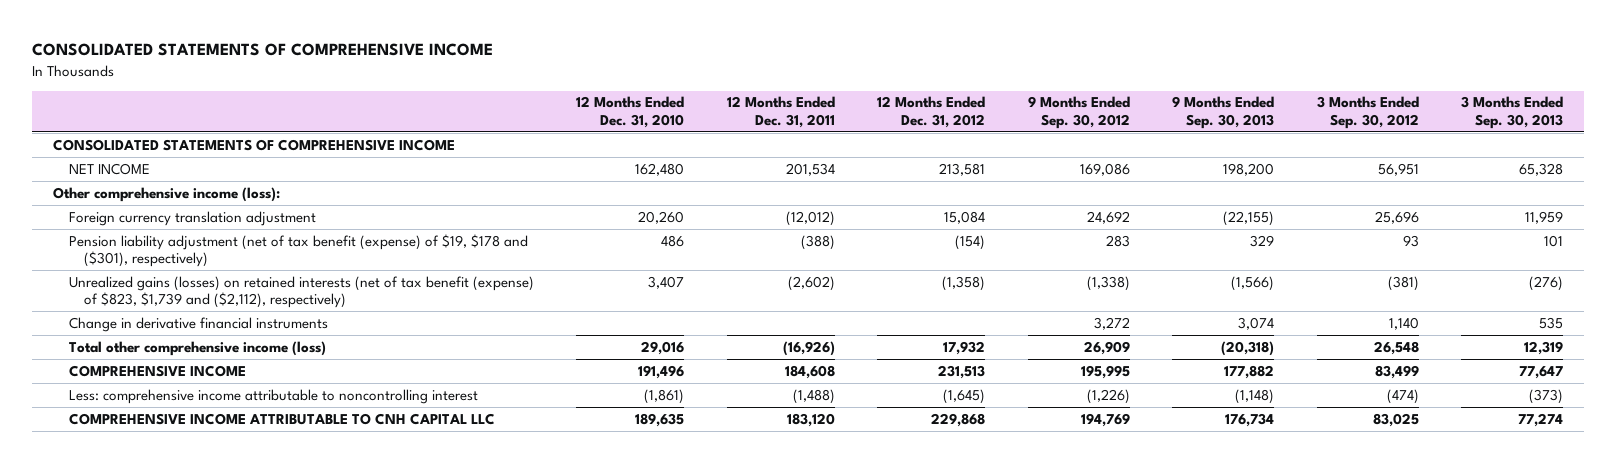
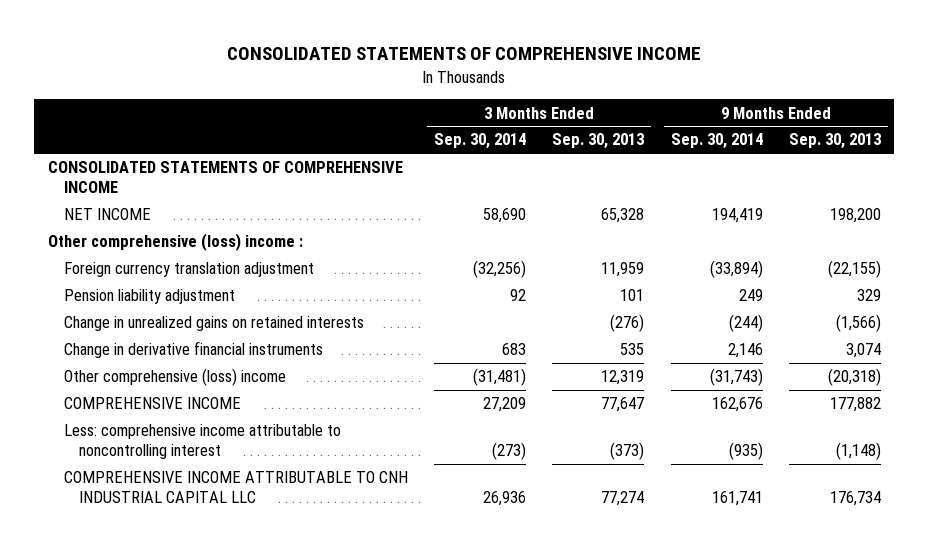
[576,96,685,128] 12 Months Ended Dec. 31, 2010 -> none
[726,96,835,128] 12 Months Ended Dec. 31, 2011 -> none
[877,96,986,128] 12 Months Ended Dec. 31, 2012 -> none
[1027,96,1130,129] 9 Months Ended Sep. 30, 2012 -> none
[1316,96,1419,129] 3 Months Ended Sep. 30, 2012 -> none
none -> [433,133,526,150] Sep. 30, 2014
none -> [670,133,763,150] Sep. 30, 2014
[53,186,281,202] Other comprehensive income (loss): -> [47,233,303,252] Other comprehensive (loss) income :
[68,233,528,268] Pension liability adjustment (net of tax benefit (expense) of $19, $178 and ($301), respectively) -> [63,289,235,305] Pension liability adjustment
[68,275,534,309] Unrealized gains (losses) on retained interests (net of tax benefit (expense) of $823, $1,739 and ($2,112), respectively) -> [63,316,364,332] Change in unrealized gains on retained interests
[68,340,326,356] Total other comprehensive income (loss) -> [63,368,286,387] Other comprehensive (loss) income
[68,412,495,425] COMPREHENSIVE INCOME ATTRIBUTABLE TO CNH CAPITAL LLC -> [63,471,408,504] COMPREHENSIVE INCOME ATTRIBUTABLE TO CNH INDUSTRIAL CAPITAL LLC

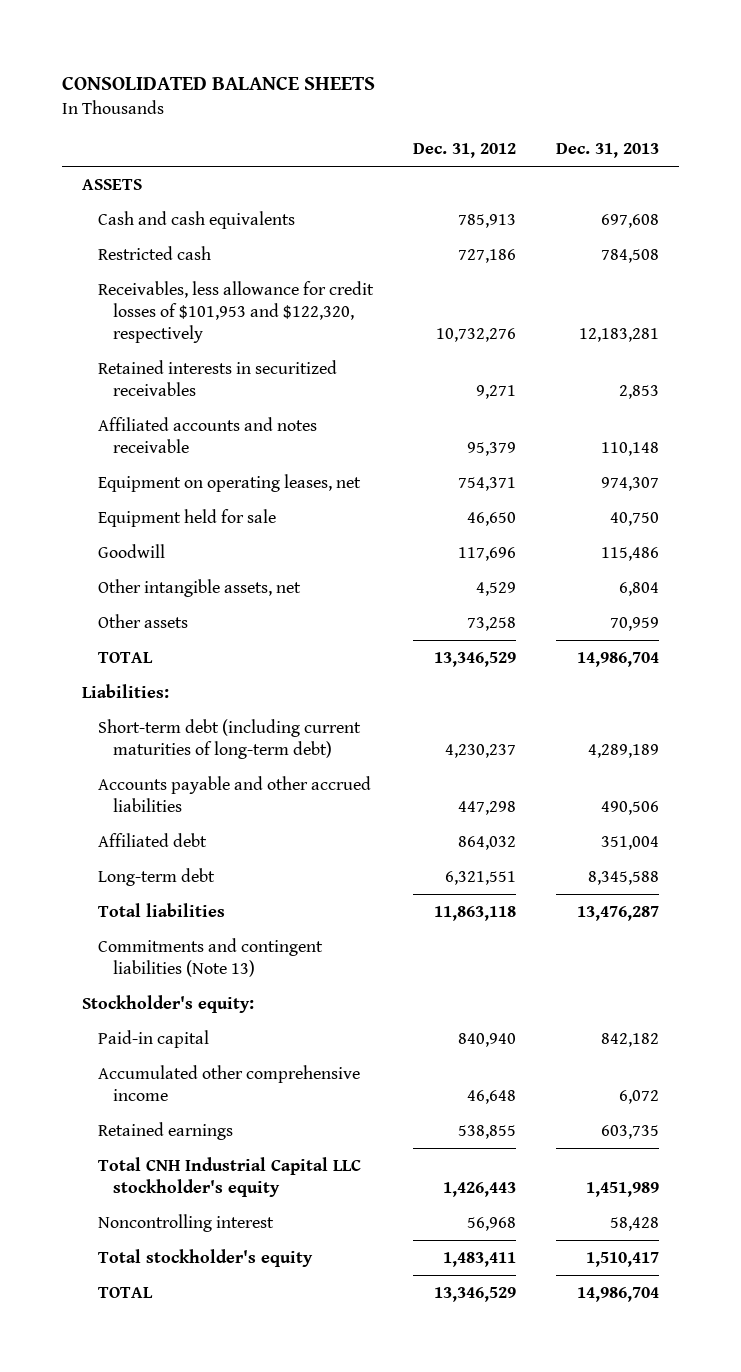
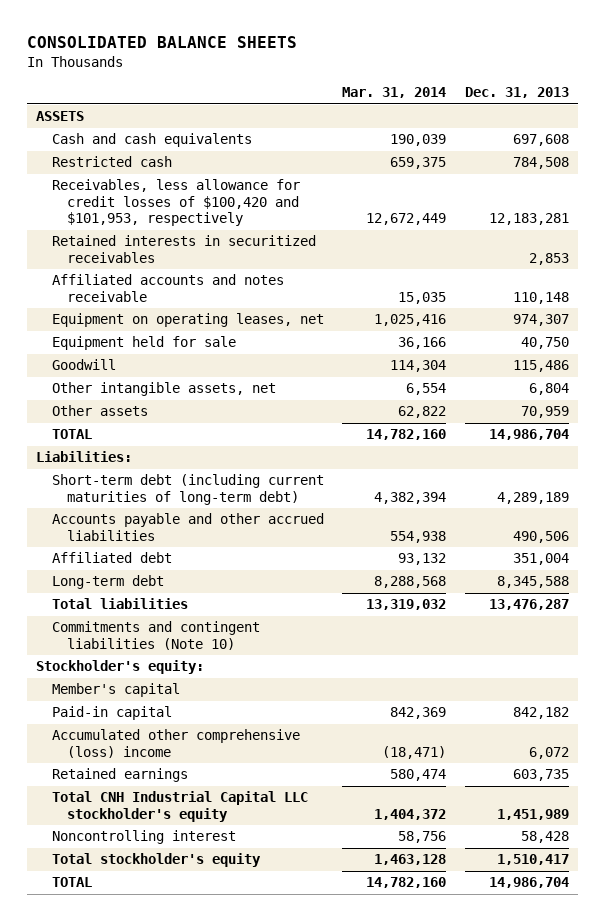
[412,143,516,159] Dec. 31, 2012 -> none
none -> [342,87,447,99] Mar. 31, 2014
[97,281,374,344] Receivables, less allowance for credit losses of $101,953 and $122,320, respectively -> [51,179,300,227] Receivables, less allowance for credit losses of $100,420 and $101,953, respectively
[97,938,323,978] Commitments and contingent liabilities (Note 13) -> [51,621,260,650] Commitments and contingent liabilities (Note 10)
none -> [51,683,180,698] Member's capital
[97,1065,360,1102] Accumulated other comprehensive income -> [51,729,300,758] Accumulated other comprehensive (loss) income

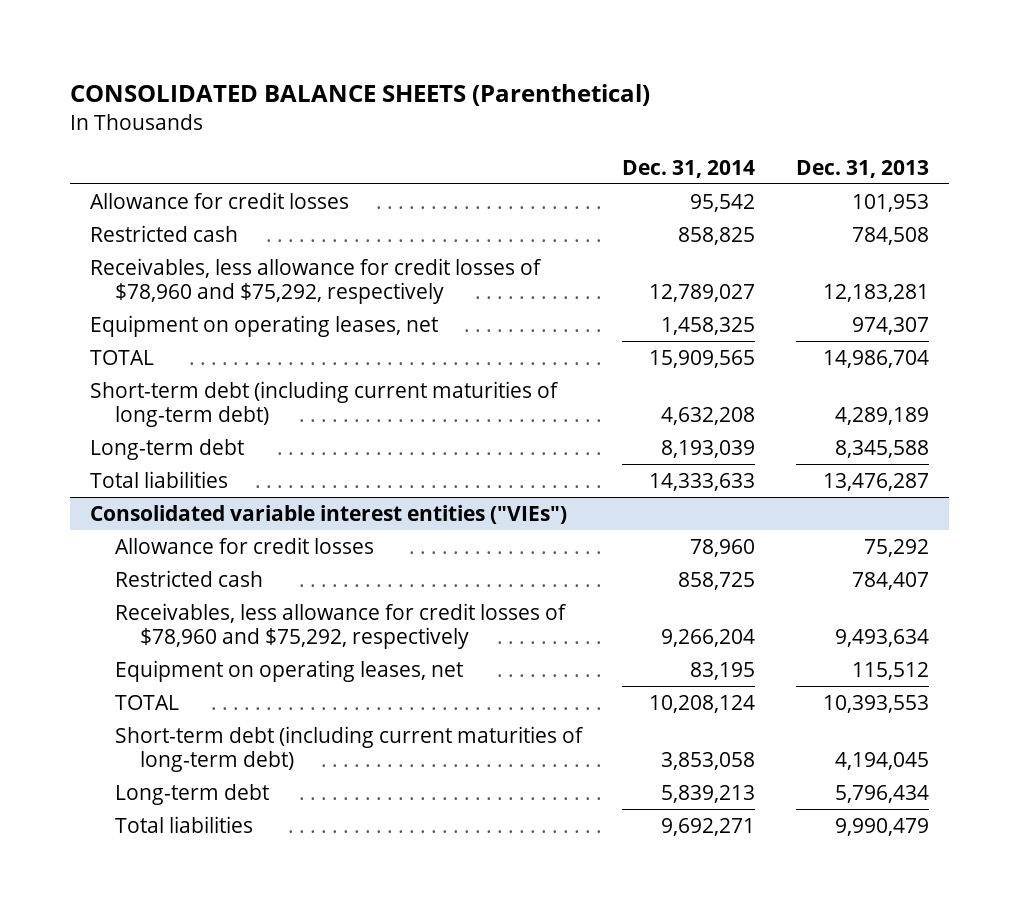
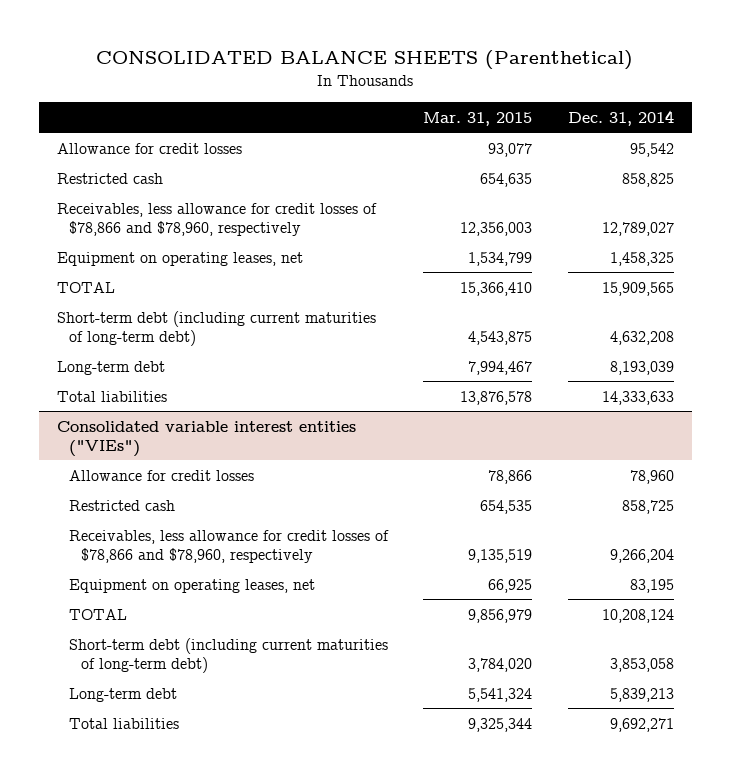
[795,159,929,178] Dec. 31, 2013 -> none
none -> [423,111,533,126] Mar. 31, 2015
[90,257,543,305] Receivables, less allowance for credit losses of $78,960 and $75,292, respectively -> [56,202,377,236] Receivables, less allowance for credit losses of $78,866 and $78,960, respectively
[115,602,568,650] Receivables, less allowance for credit losses of $78,960 and $75,292, respectively -> [69,529,390,563] Receivables, less allowance for credit losses of $78,866 and $78,960, respectively

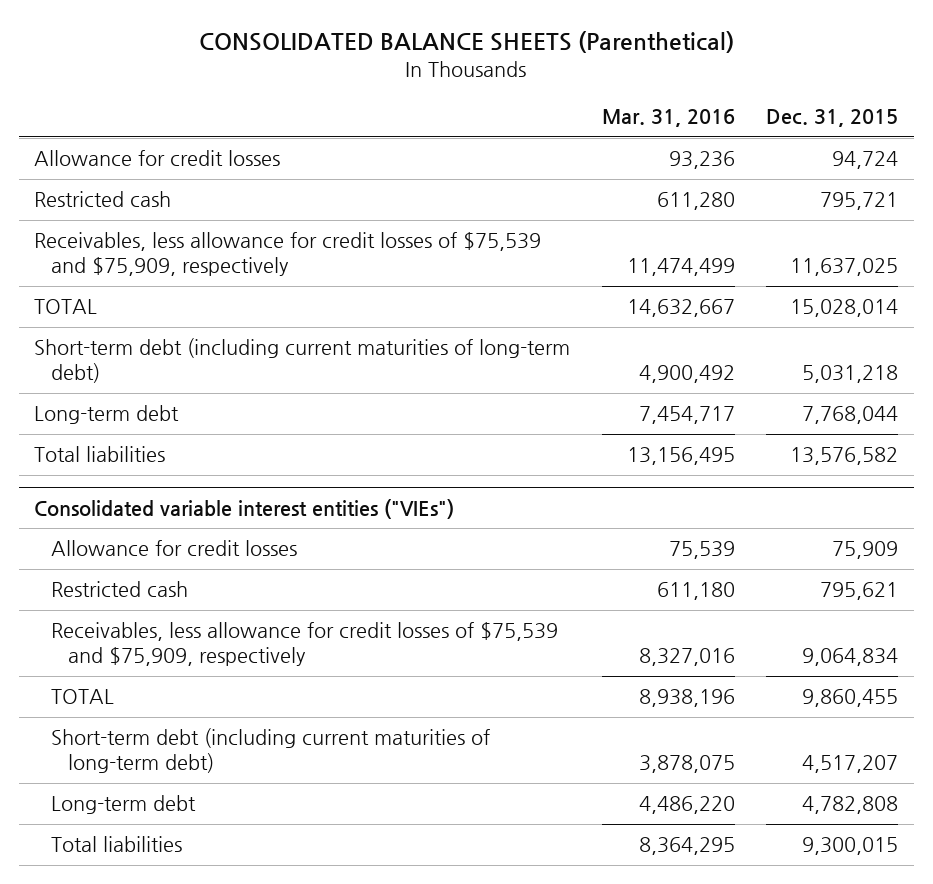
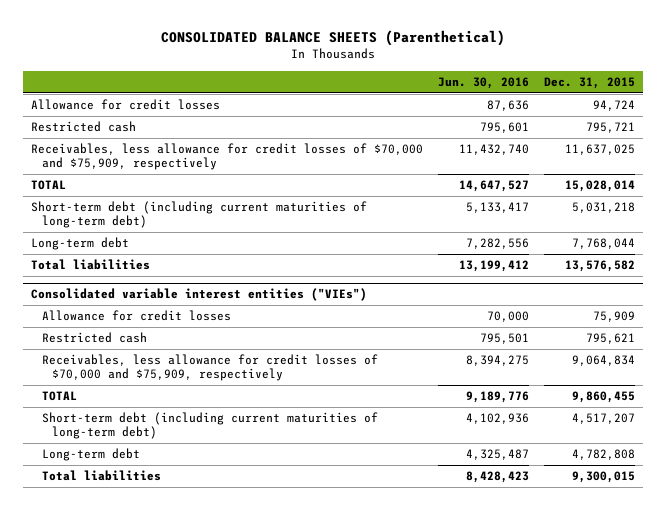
[601,109,735,128] Mar. 31, 2016 -> none
none -> [437,76,529,89] Jun. 30, 2016
[34,232,542,277] Receivables, less allowance for credit losses of $75,539 and $75,909, respectively -> [30,143,423,171] Receivables, less allowance for credit losses of $70,000 and $75,909, respectively
[51,622,559,667] Receivables, less allowance for credit losses of $75,539 and $75,909, respectively -> [41,354,378,382] Receivables, less allowance for credit losses of $70,000 and $75,909, respectively

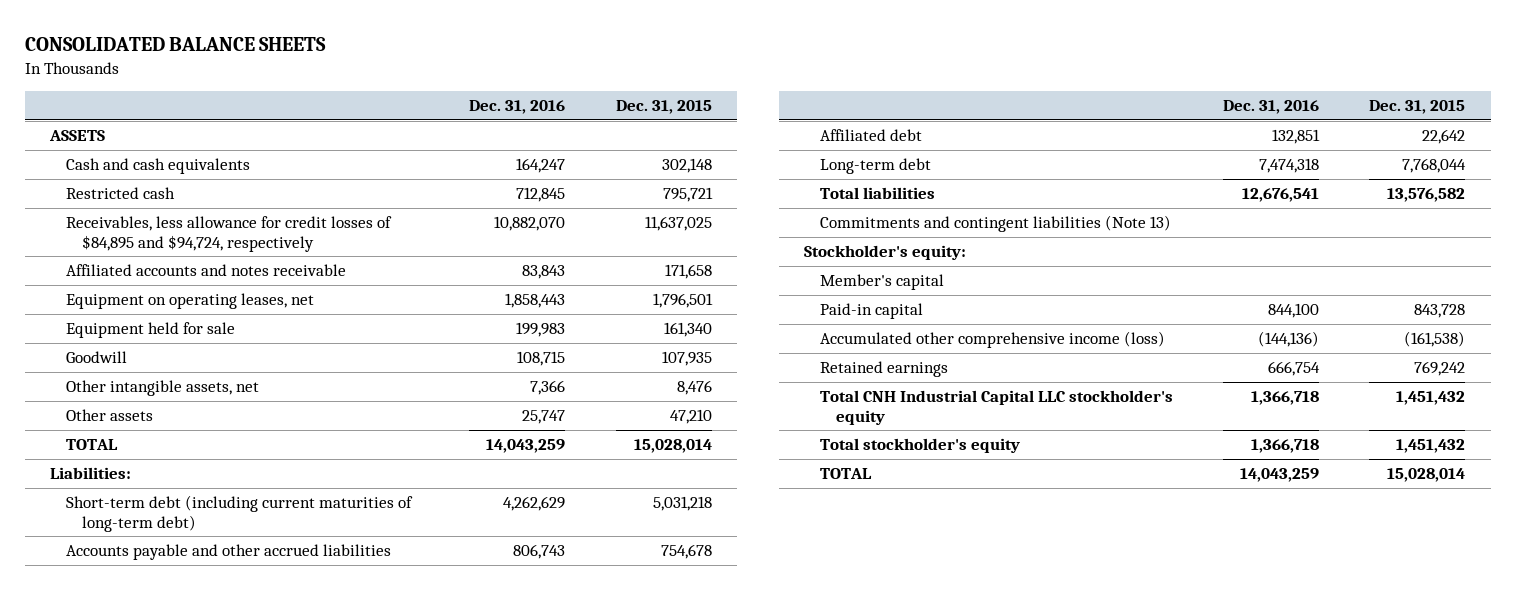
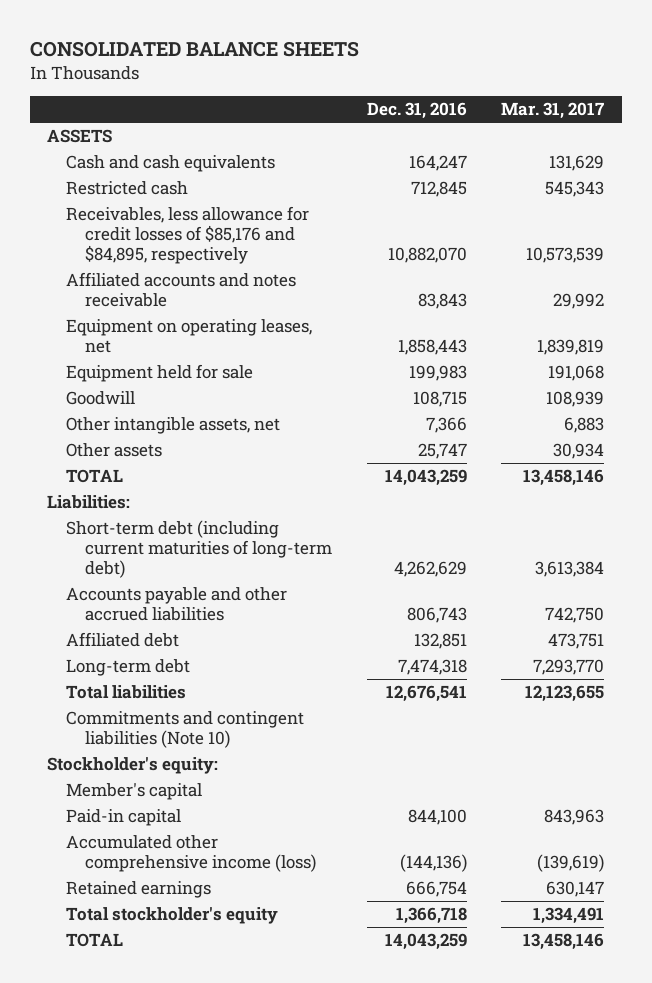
[615,100,712,115] Dec. 31, 2015 -> none
none -> [501,102,605,120] Mar. 31, 2017
[66,216,393,252] Receivables, less allowance for credit losses of $84,895 and $94,724, respectively -> [66,206,310,265] Receivables, less allowance for credit losses of $85,176 and $84,895, respectively
[819,215,1171,233] Commitments and contingent liabilities (Note 13) -> [66,711,305,749] Commitments and contingent liabilities (Note 10)
[819,390,1173,425] Total CNH Industrial Capital LLC stockholder's equity -> none

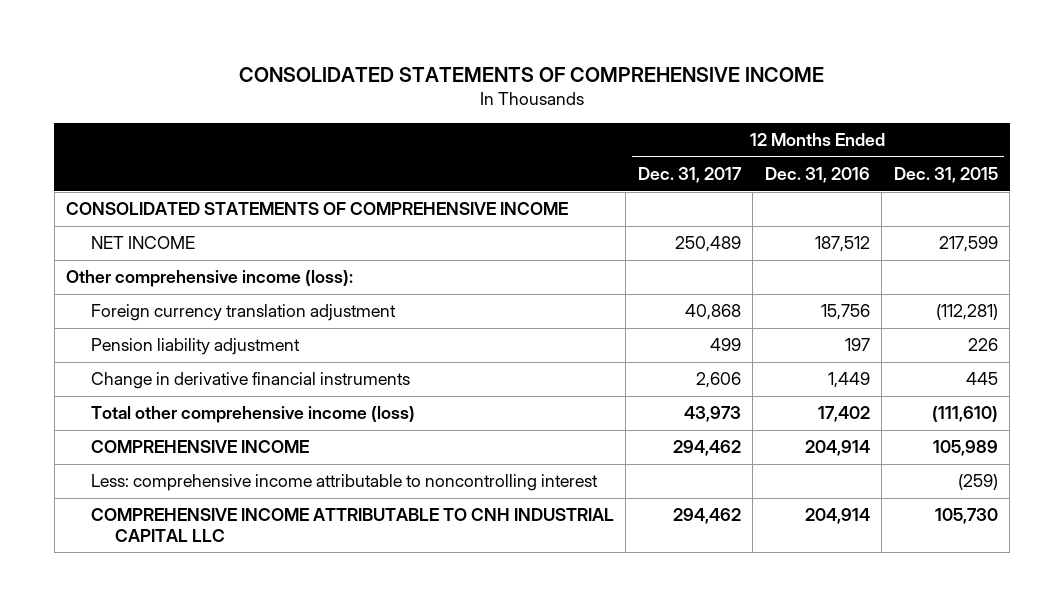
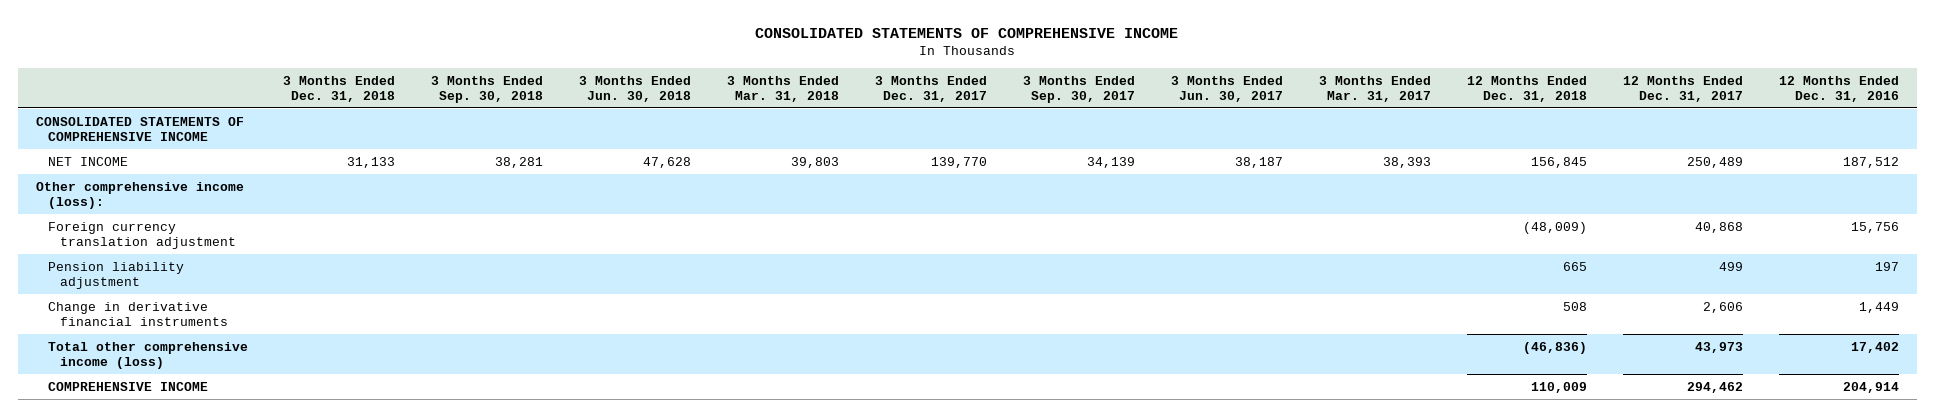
[893,167,998,184] Dec. 31, 2015 -> none
none -> [283,75,396,102] 3 Months Ended Dec. 31, 2018
none -> [431,75,544,103] 3 Months Ended Sep. 30, 2018
none -> [579,75,692,102] 3 Months Ended Jun. 30, 2018
none -> [727,75,840,102] 3 Months Ended Mar. 31, 2018
none -> [875,75,988,102] 3 Months Ended Dec. 31, 2017
none -> [1023,75,1136,103] 3 Months Ended Sep. 30, 2017
none -> [1171,75,1284,102] 3 Months Ended Jun. 30, 2017
none -> [1318,75,1431,102] 3 Months Ended Mar. 31, 2017
none -> [1466,75,1587,102] 12 Months Ended Dec. 31, 2018
[90,474,598,492] Less: comprehensive income attributable to noncontrolling interest -> none
[90,508,614,542] COMPREHENSIVE INCOME ATTRIBUTABLE TO CNH INDUSTRIAL CAPITAL LLC -> none

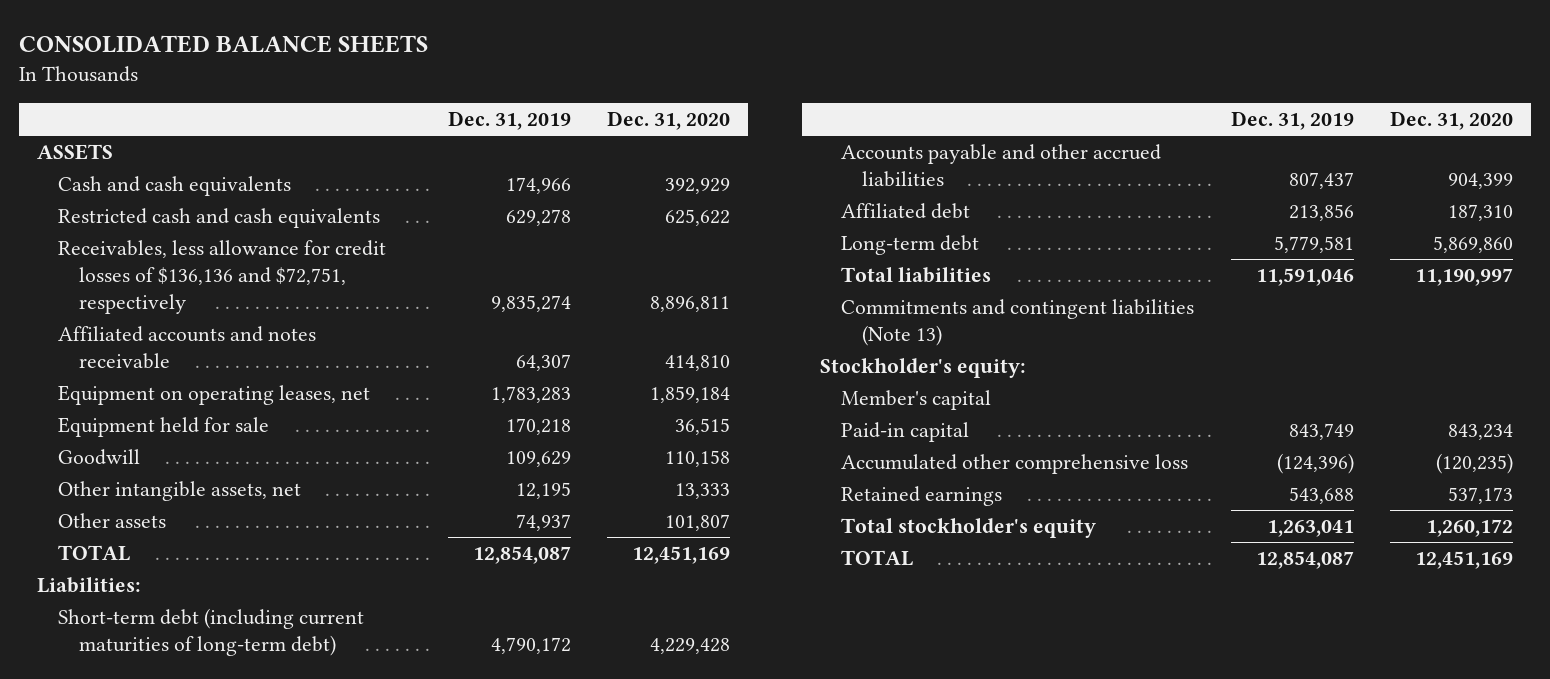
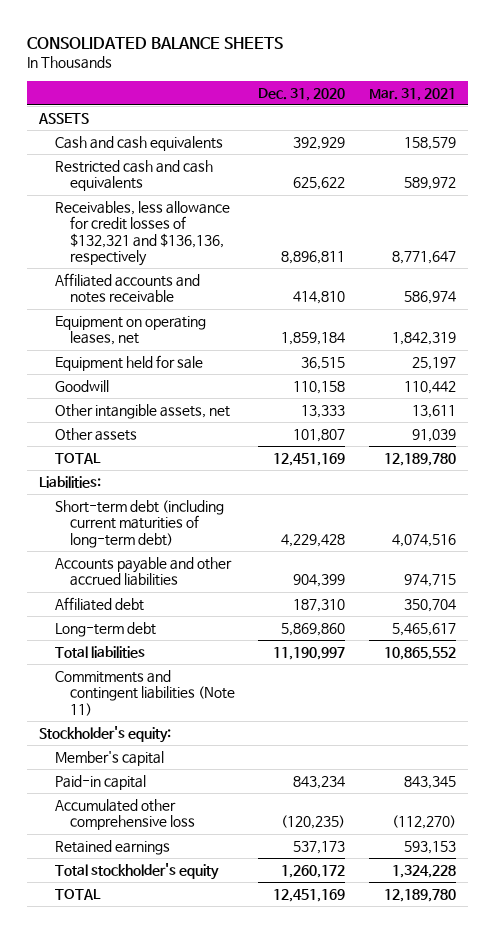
[447,110,571,130] Dec. 31, 2019 -> none
none -> [369,87,457,101] Mar. 31, 2021
[58,240,387,315] Receivables, less allowance for credit losses of $136,136 and $72,751, respectively -> [54,201,230,267] Receivables, less allowance for credit losses of $132,321 and $136,136, respectively
[841,299,1195,347] Commitments and contingent liabilities (Note 13) -> [54,670,235,716] Commitments and contingent liabilities (Note 11)

